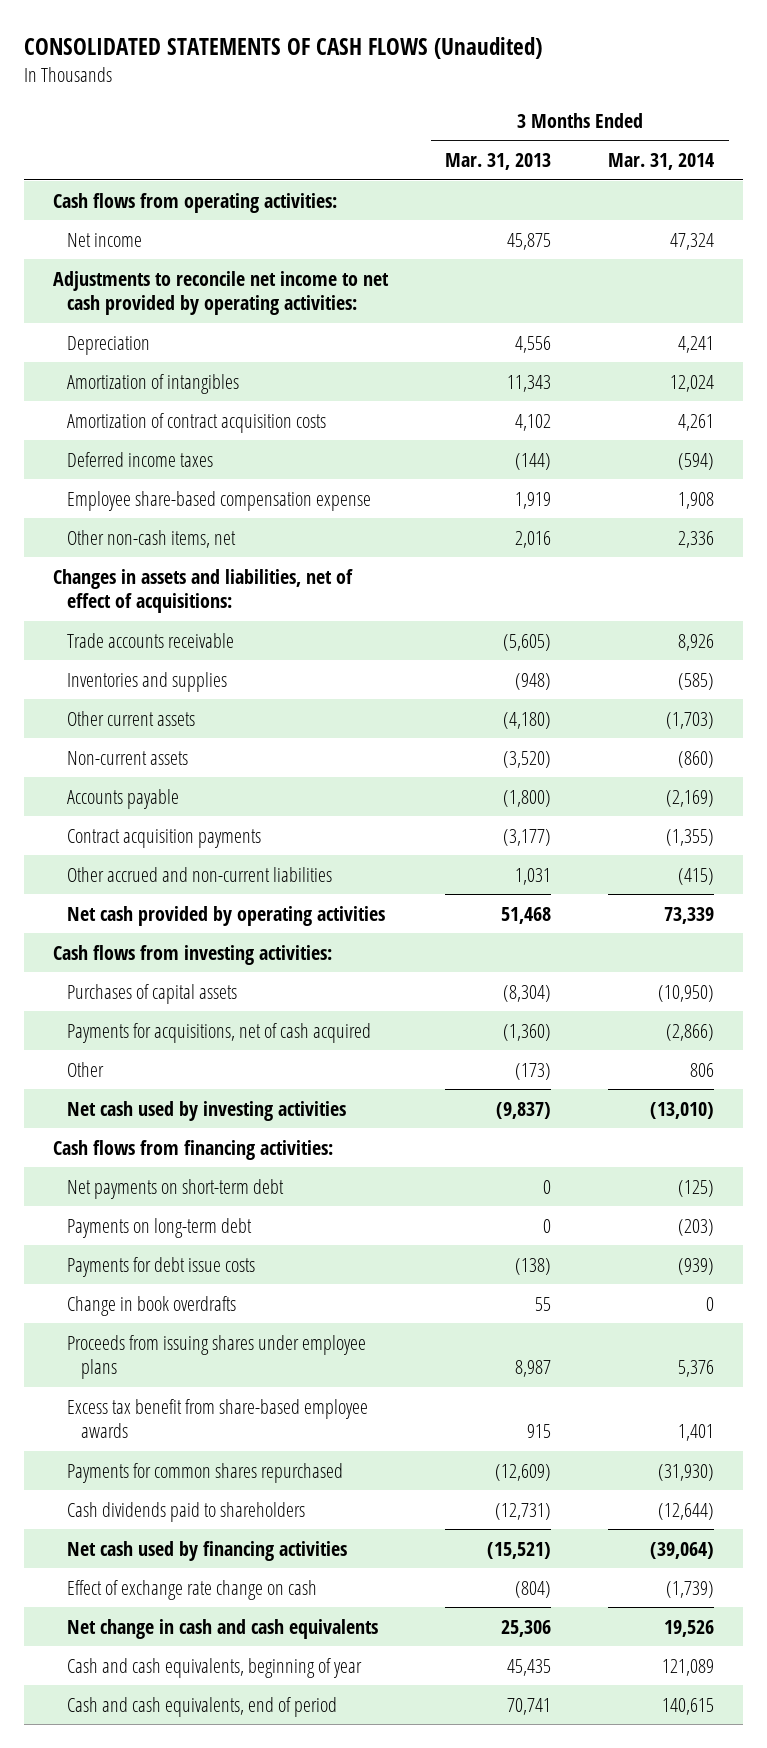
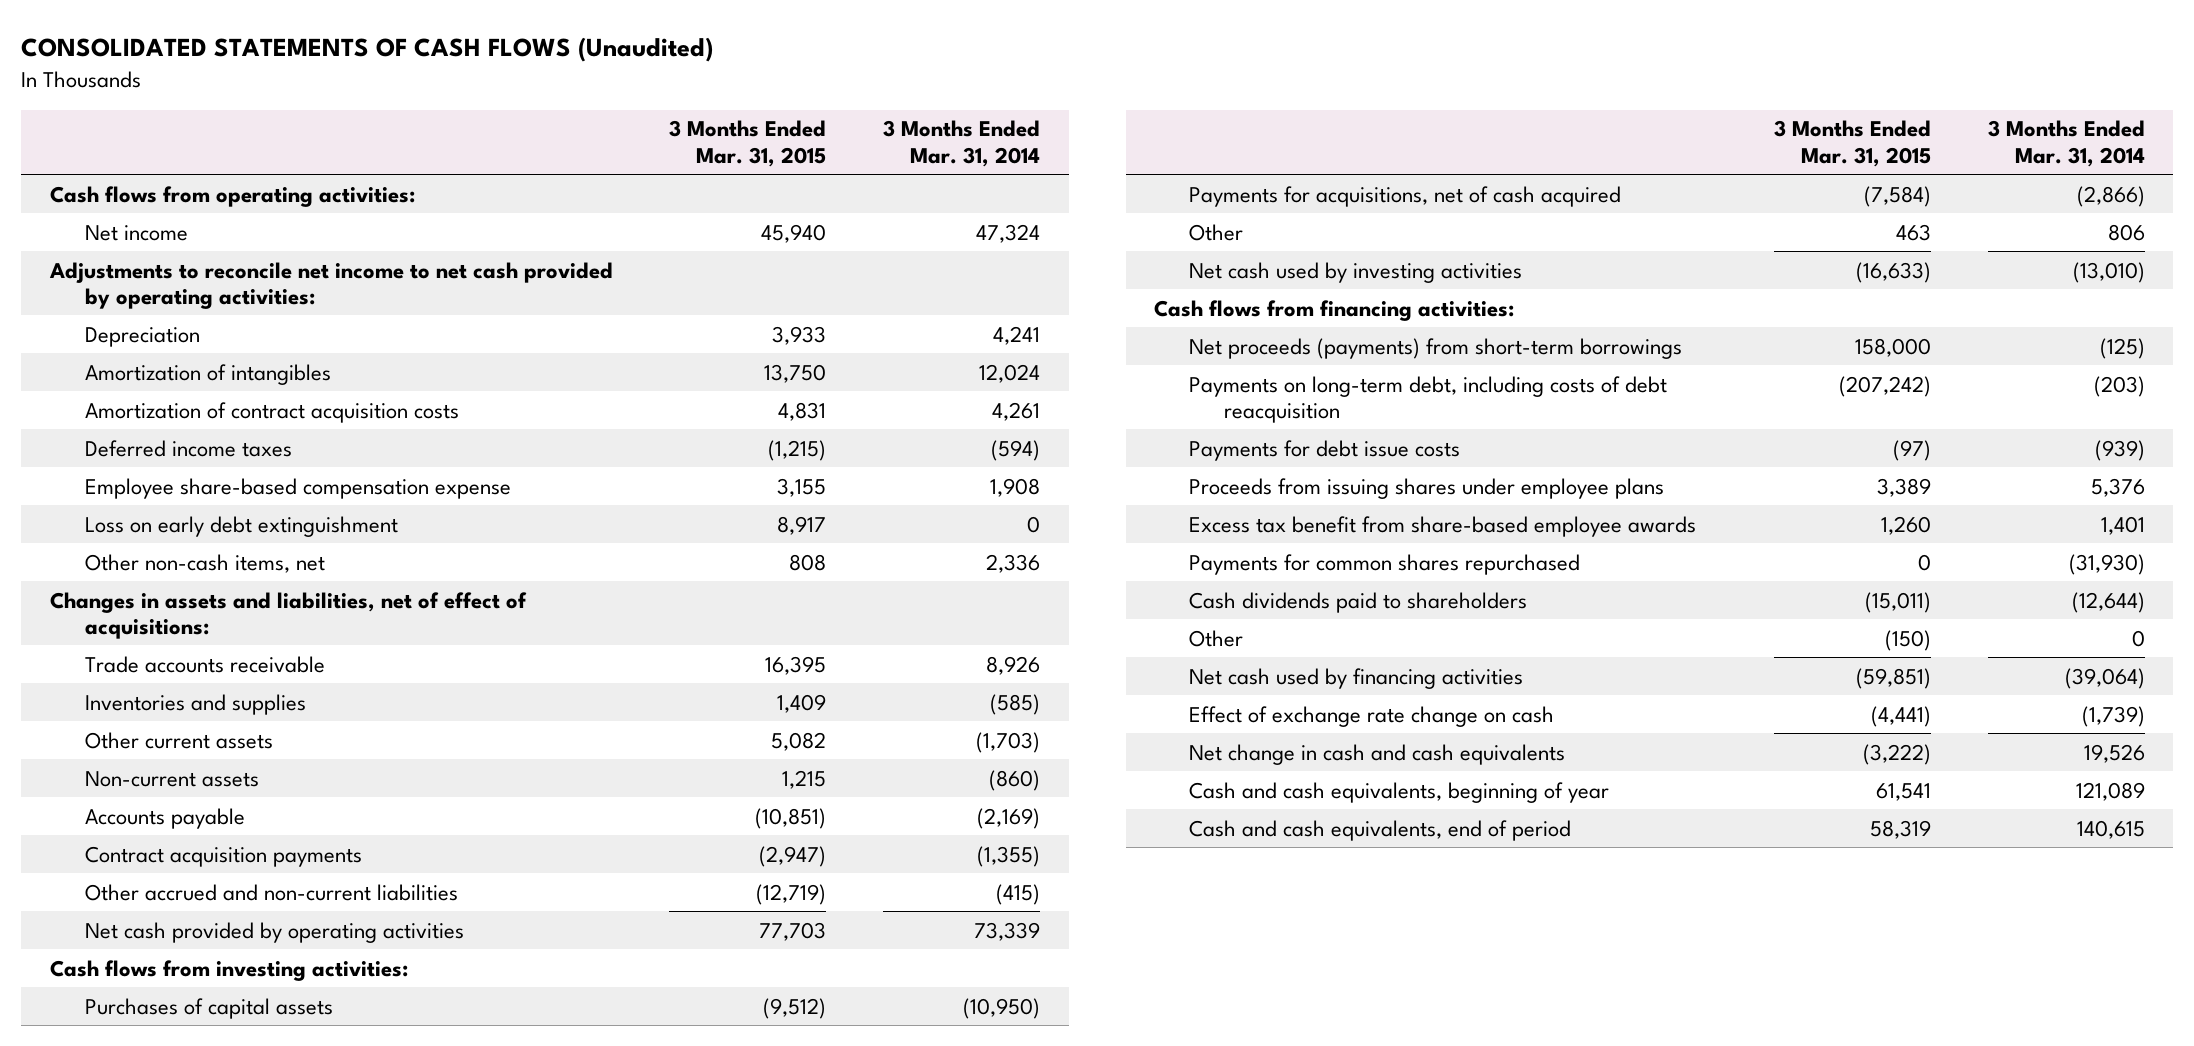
[445,153,552,171] Mar. 31, 2013 -> none
none -> [669,120,827,167] 3 Months Ended Mar. 31, 2015
none -> [84,515,398,537] Loss on early debt extinguishment
[67,1178,285,1199] Net payments on short-term debt -> [1189,337,1683,359] Net proceeds (payments) from short-term borrowings
[67,1217,253,1238] Payments on long-term debt -> [1189,375,1668,423] Payments on long-term debt, including costs of debt reacquisition
[67,1295,237,1316] Change in book overdrafts -> none
none -> [1189,629,1244,647] Other

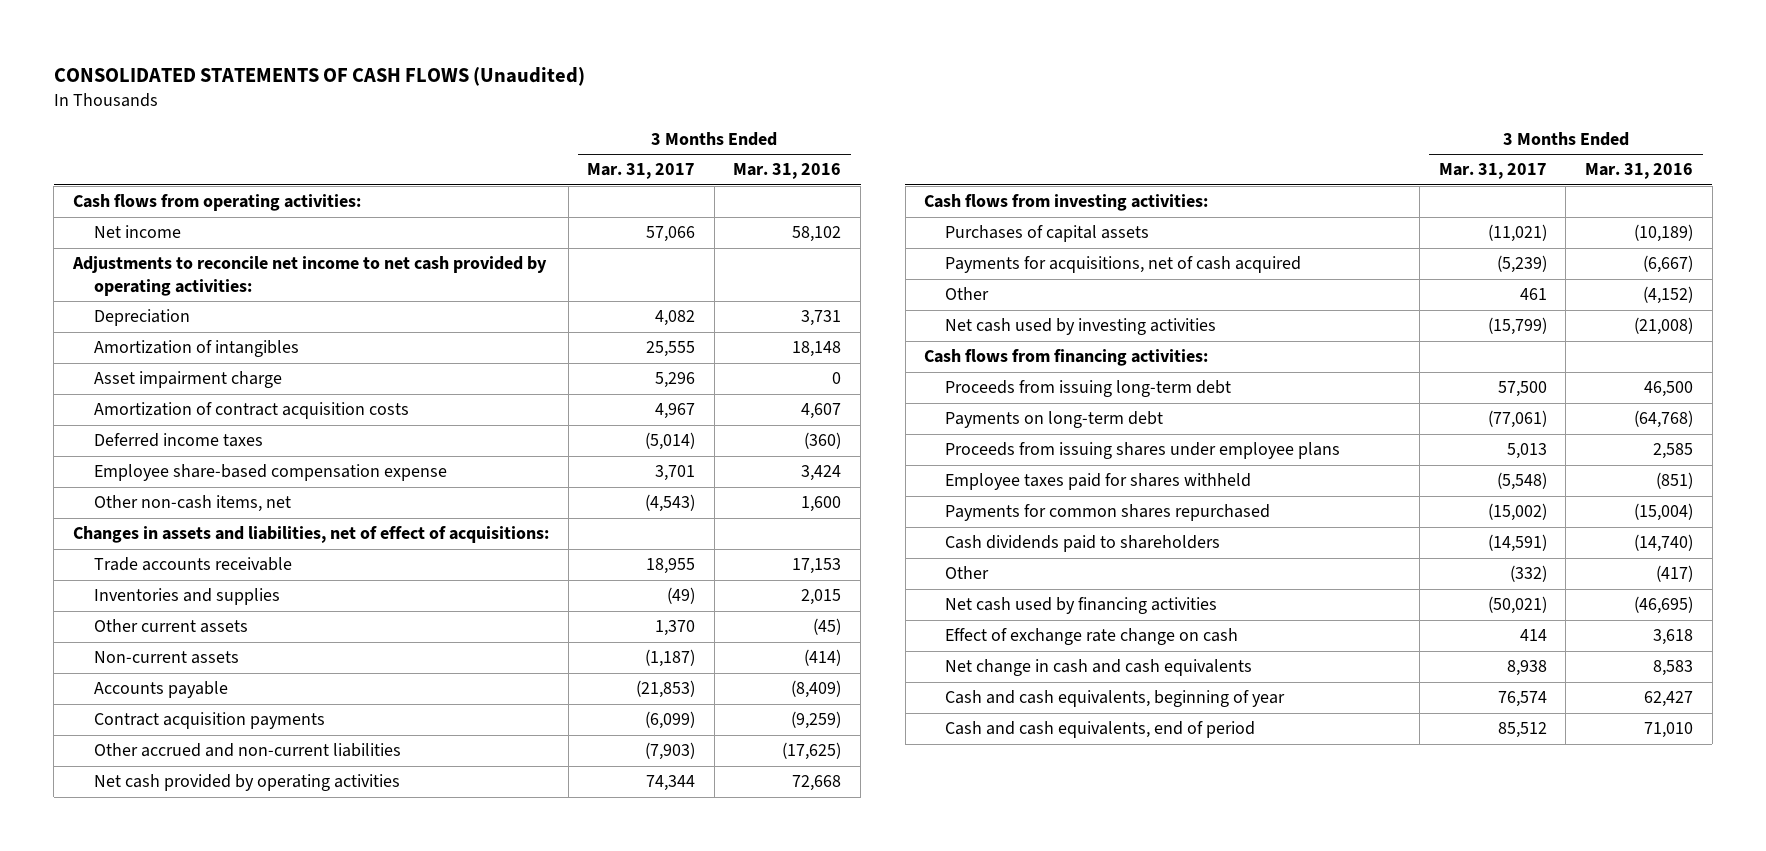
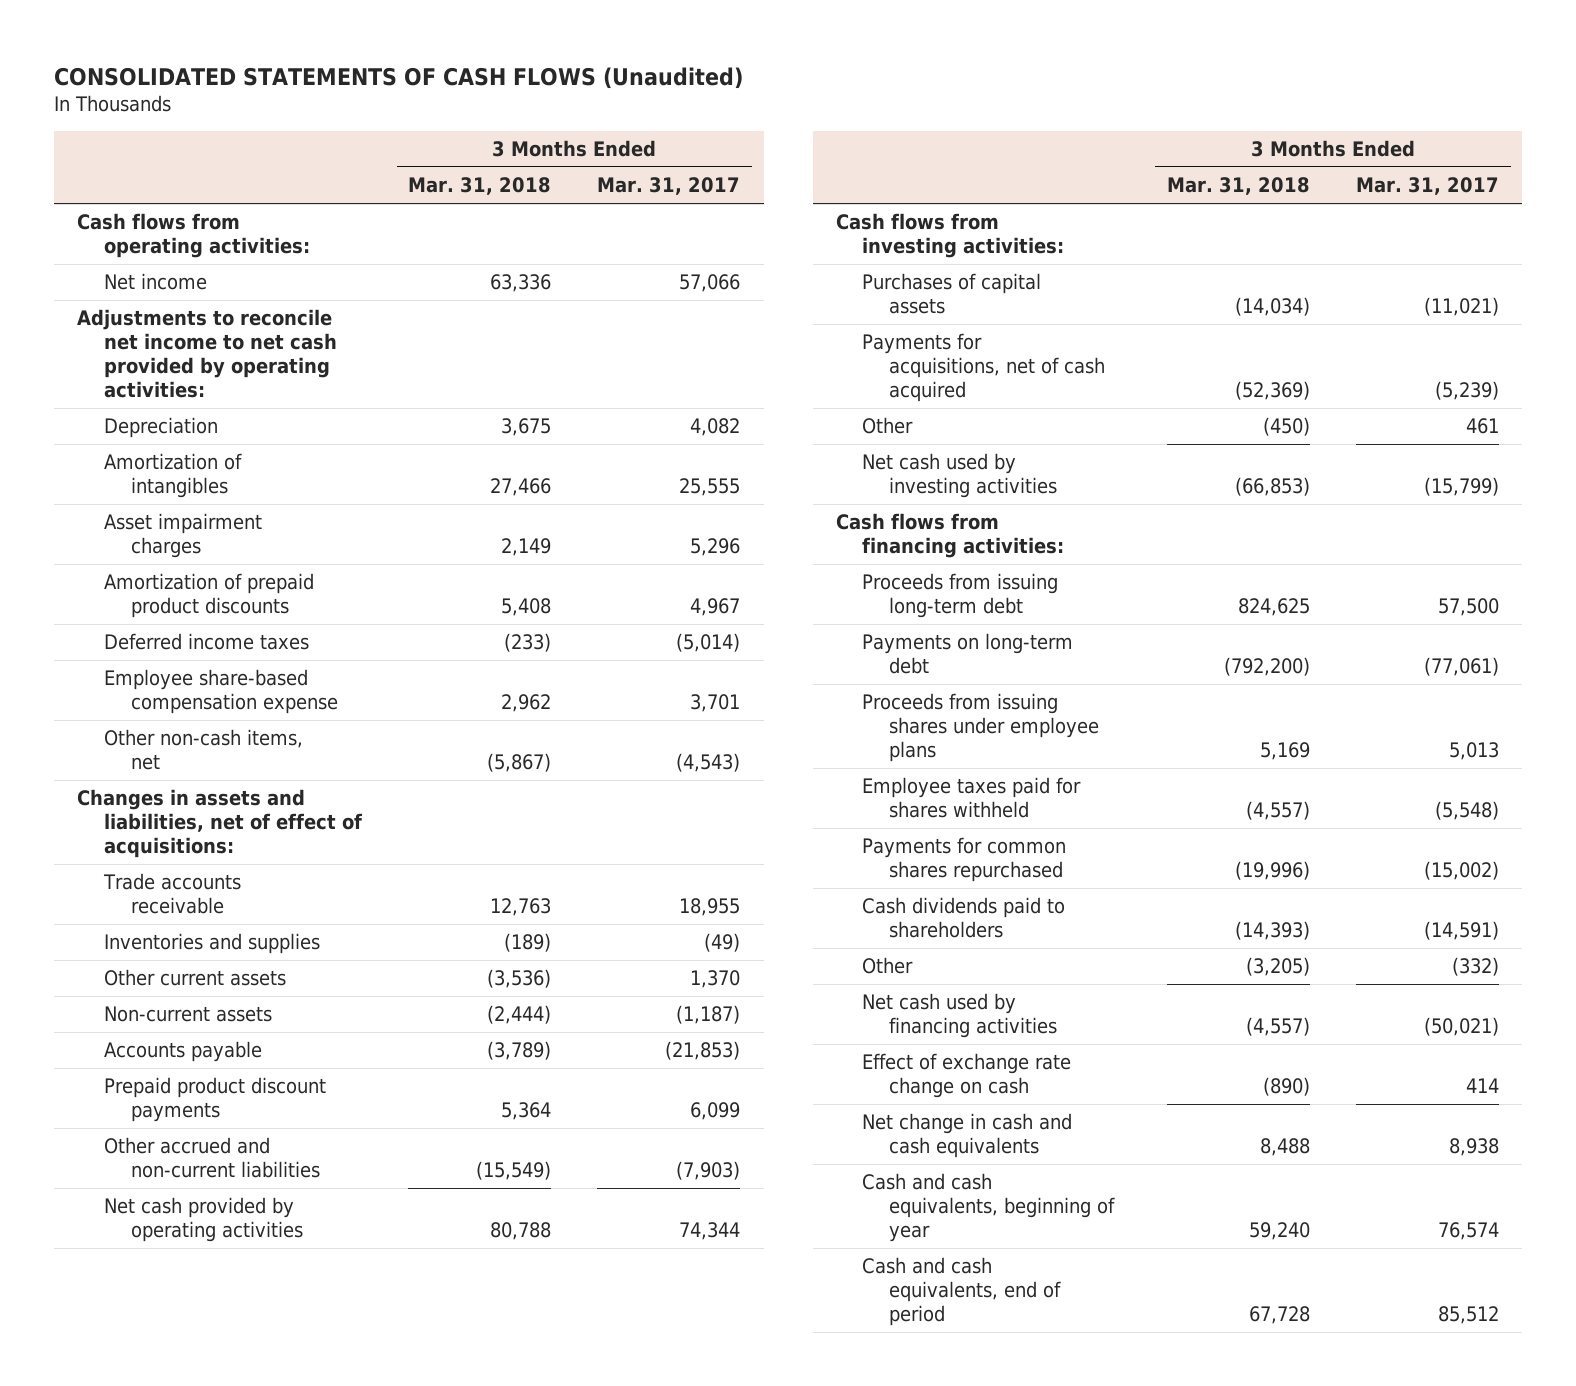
[733,163,842,180] Mar. 31, 2016 -> none
none -> [408,177,552,196] Mar. 31, 2018
[93,371,282,389] Asset impairment charge -> [103,513,262,559] Asset impairment charges
[93,402,409,420] Amortization of contract acquisition costs -> [103,573,314,619] Amortization of prepaid product discounts
[93,712,325,730] Contract acquisition payments -> none
none -> [103,1077,326,1123] Prepaid product discount payments

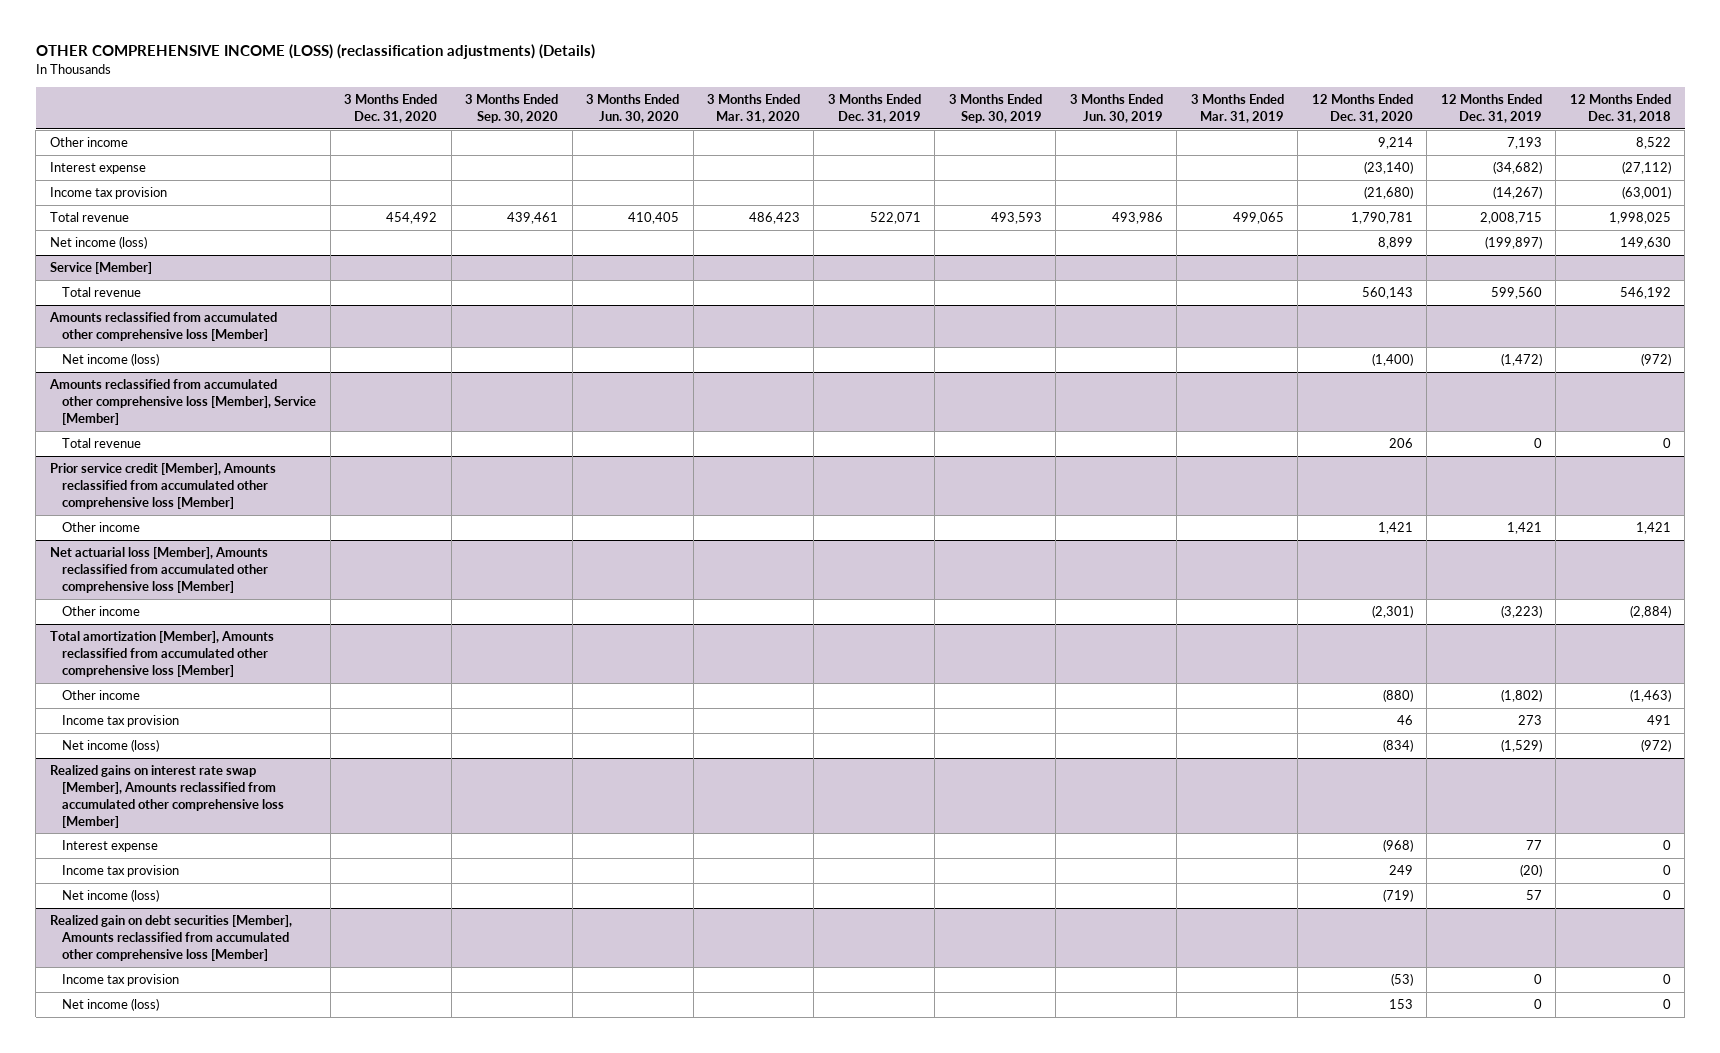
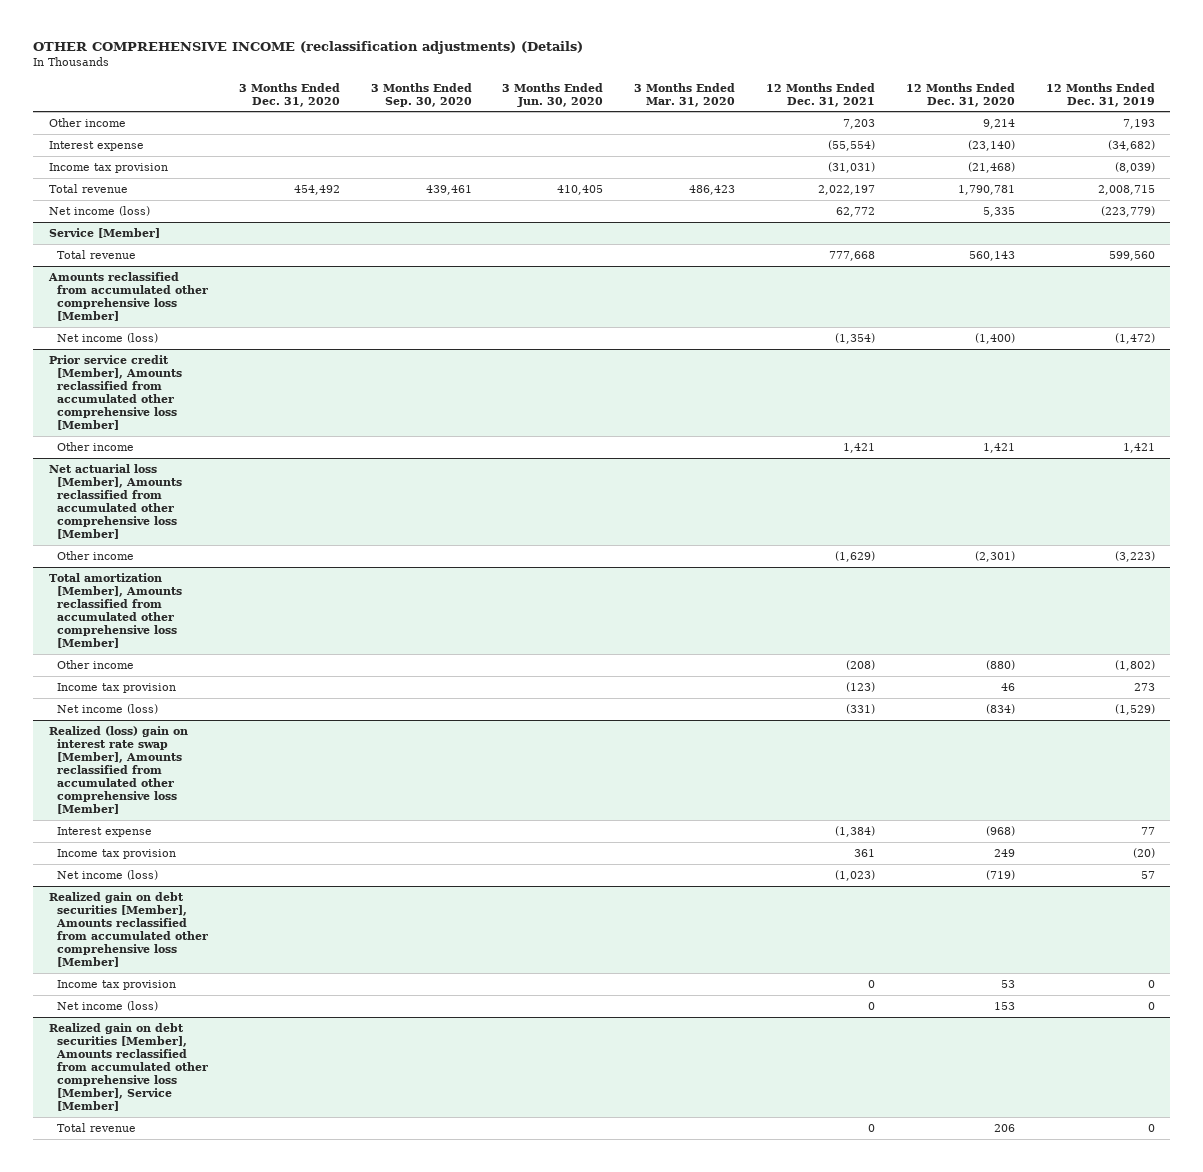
[35,44,595,60] OTHER COMPREHENSIVE INCOME (LOSS) (reclassification adjustments) (Details) -> [33,40,584,54] OTHER COMPREHENSIVE INCOME (reclassification adjustments) (Details)
[827,94,921,124] 3 Months Ended Dec. 31, 2019 -> none
[948,94,1042,124] 3 Months Ended Sep. 30, 2019 -> none
[1069,94,1163,124] 3 Months Ended Jun. 30, 2019 -> none
[1190,94,1284,124] 3 Months Ended Mar. 31, 2019 -> none
[1569,94,1671,124] 12 Months Ended Dec. 31, 2018 -> none
none -> [765,82,875,107] 12 Months Ended Dec. 31, 2021
[1363,186,1413,200] (21,680) -> [967,161,1015,173] (21,468)
[1492,186,1542,200] (14,267) -> [1114,161,1155,173] (8,039)
[1377,237,1413,250] 8,899 -> [982,206,1015,217] 5,335
[1484,236,1542,250] (199,897) -> [1100,205,1155,217] (223,779)
[48,379,317,425] Amounts reclassified from accumulated other comprehensive loss [Member], Service [Member] -> none
[62,438,142,449] Total revenue -> none
[49,765,285,828] Realized gains on interest rate swap [Member], Amounts reclassified from accumulated other comprehensive loss [Member] -> [48,725,188,815] Realized (loss) gain on interest rate swap [Member], Amounts reclassified from accumulated other comprehensive loss [Member]
[1390,973,1413,987] (53) -> [1000,979,1015,988] 53
none -> [48,1022,208,1112] Realized gain on debt securities [Member], Amounts reclassified from accumulated other comprehensive loss [Member], Service [Member]
none -> [56,1122,136,1132] Total revenue

